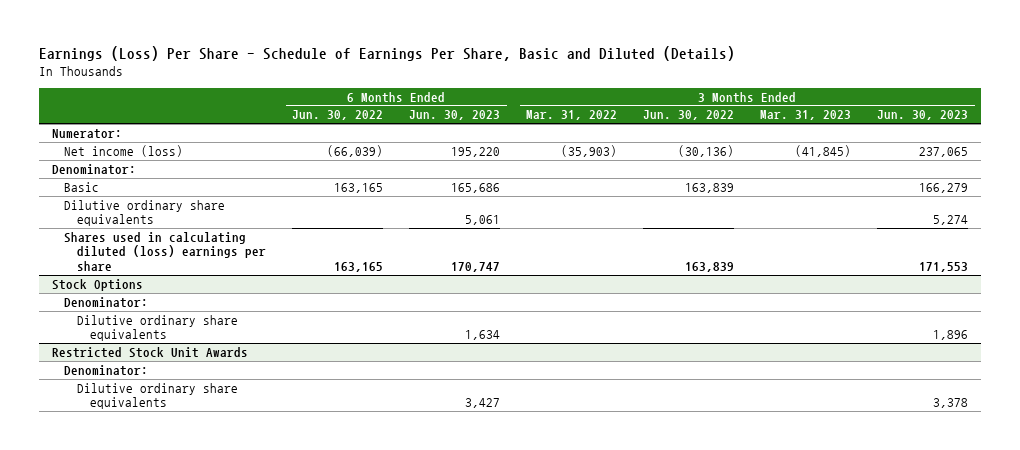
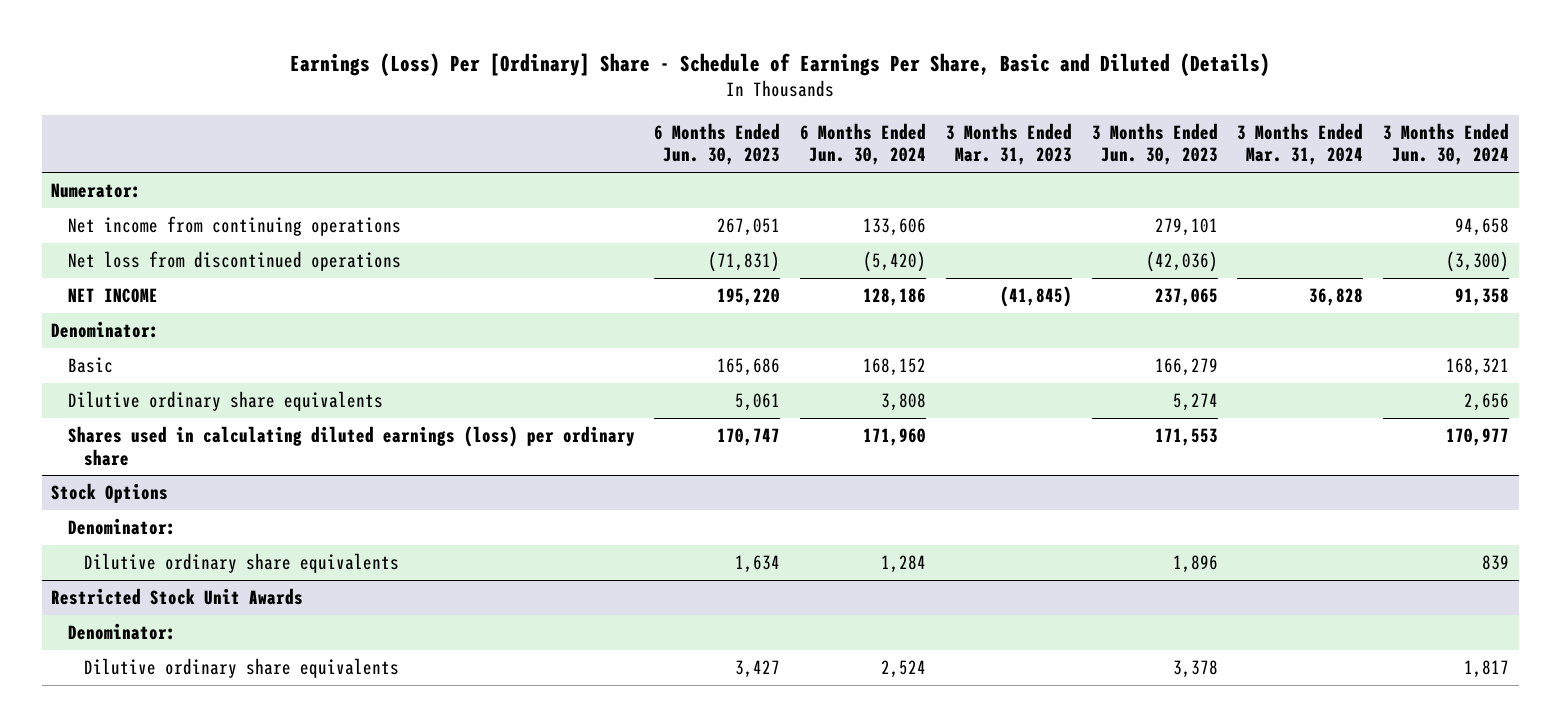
[38,46,735,62] Earnings (Loss) Per Share - Schedule of Earnings Per Share, Basic and Diluted (Details) -> [290,52,1271,76] Earnings (Loss) Per [Ordinary] Share - Schedule of Earnings Per Share, Basic and Diluted (Details)
[292,110,384,121] Jun. 30, 2022 -> none
[526,110,618,121] Mar. 31, 2022 -> none
[643,110,735,121] Jun. 30, 2022 -> none
none -> [800,122,927,166] 6 Months Ended Jun. 30, 2024
none -> [1237,122,1364,166] 3 Months Ended Mar. 31, 2024
none -> [1383,122,1510,166] 3 Months Ended Jun. 30, 2024
none -> [67,215,401,236] Net income from continuing operations
none -> [67,250,401,271] Net loss from discontinued operations
[64,144,184,157] Net income (loss) -> [67,287,158,303] NET INCOME
[64,231,267,271] Shares used in calculating diluted (loss) earnings per share -> [67,425,635,466] Shares used in calculating diluted earnings (loss) per ordinary share

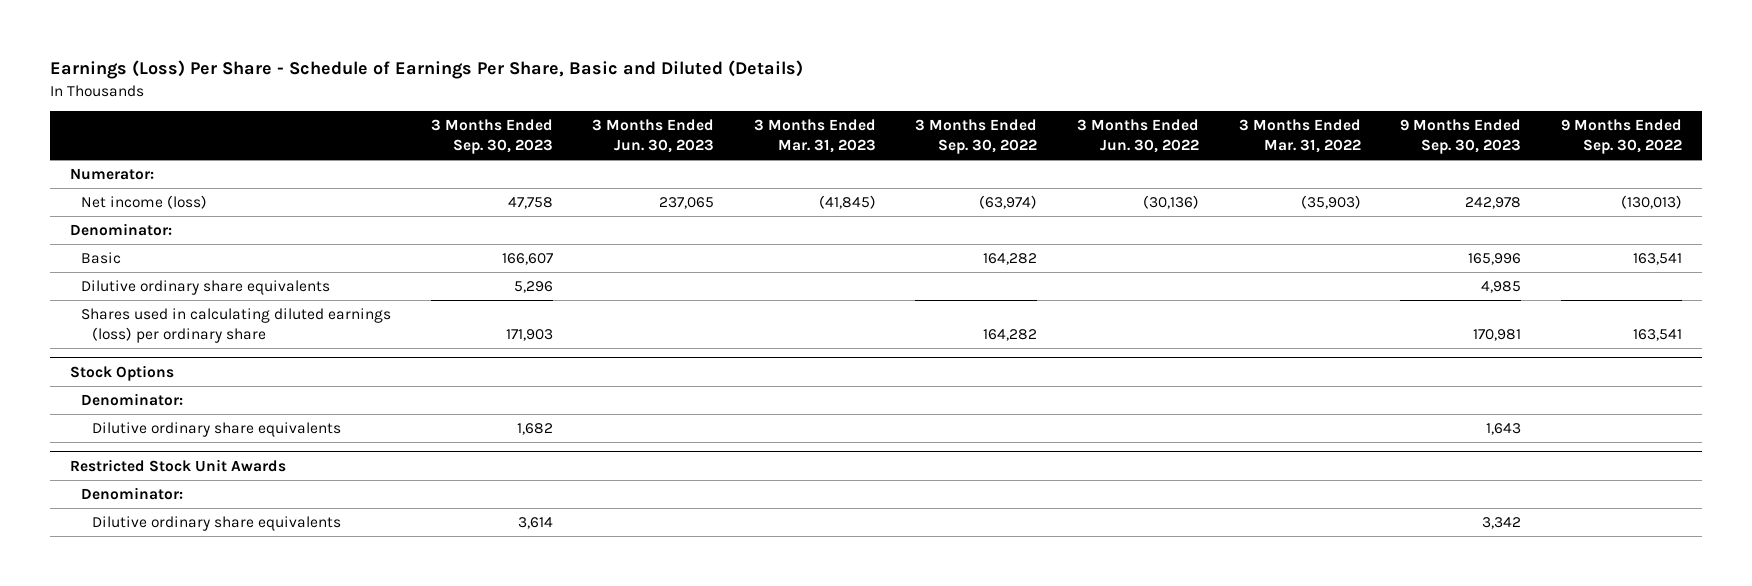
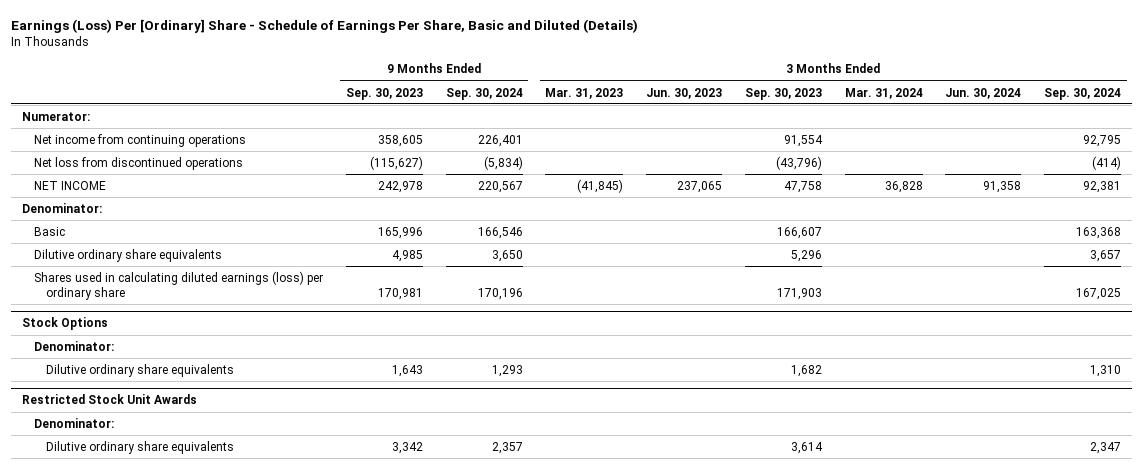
[49,60,803,80] Earnings (Loss) Per Share - Schedule of Earnings Per Share, Basic and Diluted (Details) -> [11,18,639,33] Earnings (Loss) Per [Ordinary] Share - Schedule of Earnings Per Share, Basic and Diluted (Details)
[915,119,1038,155] 3 Months Ended Sep. 30, 2022 -> none
[1077,119,1200,154] 3 Months Ended Jun. 30, 2022 -> none
[1238,119,1361,154] 3 Months Ended Mar. 31, 2022 -> none
[1560,119,1682,155] 9 Months Ended Sep. 30, 2022 -> none
none -> [445,87,523,100] Sep. 30, 2024
none -> [844,87,923,99] Mar. 31, 2024
none -> [945,87,1022,99] Jun. 30, 2024
none -> [1044,87,1122,100] Sep. 30, 2024
none -> [34,133,247,147] Net income from continuing operations
none -> [34,156,244,170] Net loss from discontinued operations
[80,195,207,210] Net income (loss) -> [34,180,107,190] NET INCOME

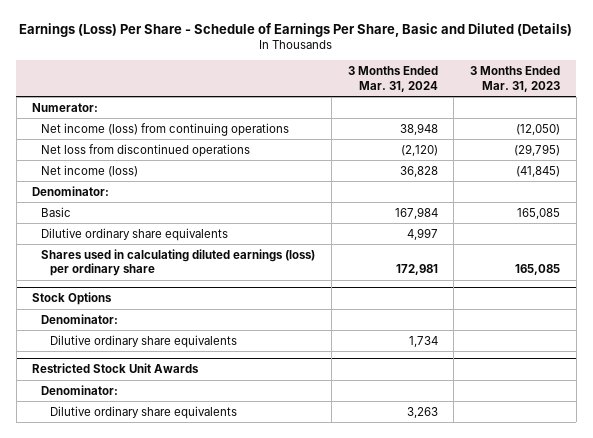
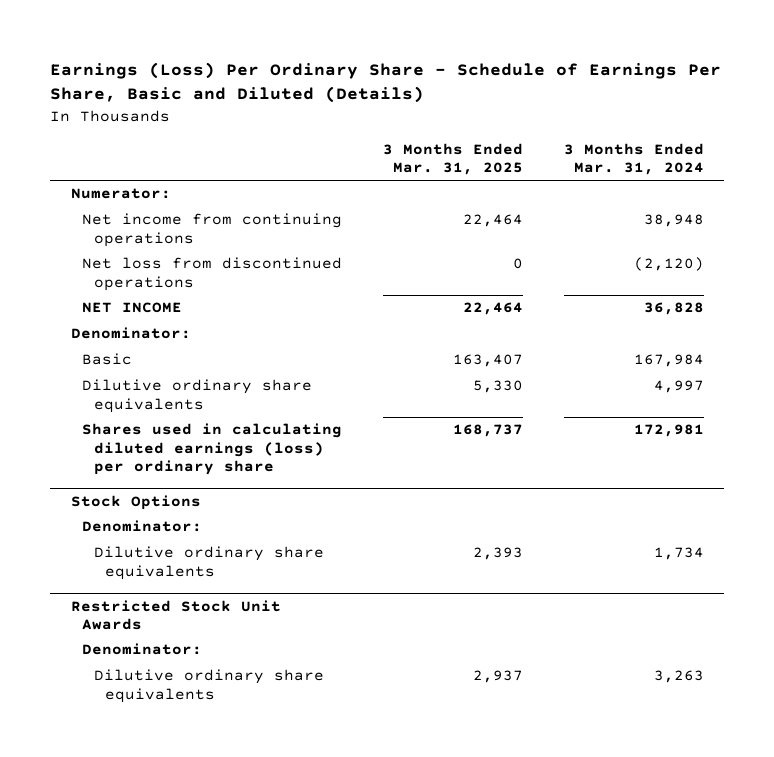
[19,22,573,37] Earnings (Loss) Per Share - Schedule of Earnings Per Share, Basic and Diluted (Details) -> [50,61,722,104] Earnings (Loss) Per Ordinary Share - Schedule of Earnings Per Share, Basic and Diluted (Details)
[470,66,561,92] 3 Months Ended Mar. 31, 2023 -> none
none -> [382,142,523,176] 3 Months Ended Mar. 31, 2025
[41,122,290,136] Net income (loss) from continuing operations -> [82,213,343,247] Net income from continuing operations
[41,164,139,177] Net income (loss) -> [82,302,183,314] NET INCOME

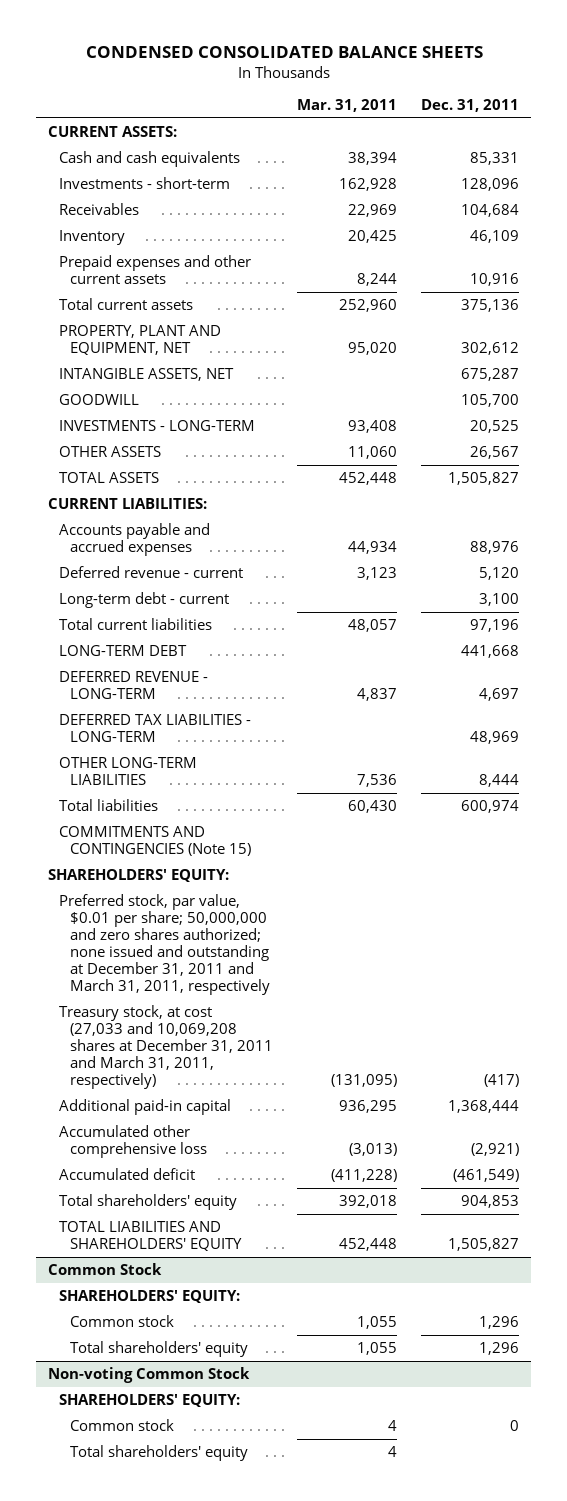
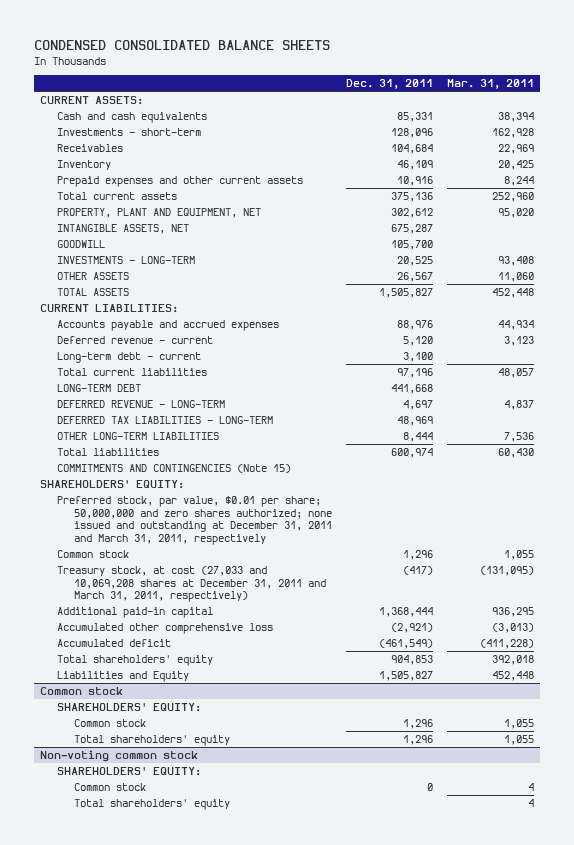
none -> [57,550,130,559] Common stock
[58,1220,242,1252] TOTAL LIABILITIES AND SHAREHOLDERS' EQUITY -> [57,671,190,683] Liabilities and Equity
[48,1262,163,1275] Common Stock -> [40,687,124,696] Common stock
[48,1366,251,1383] Non-voting Common Stock -> [40,750,199,763] Non-voting common stock

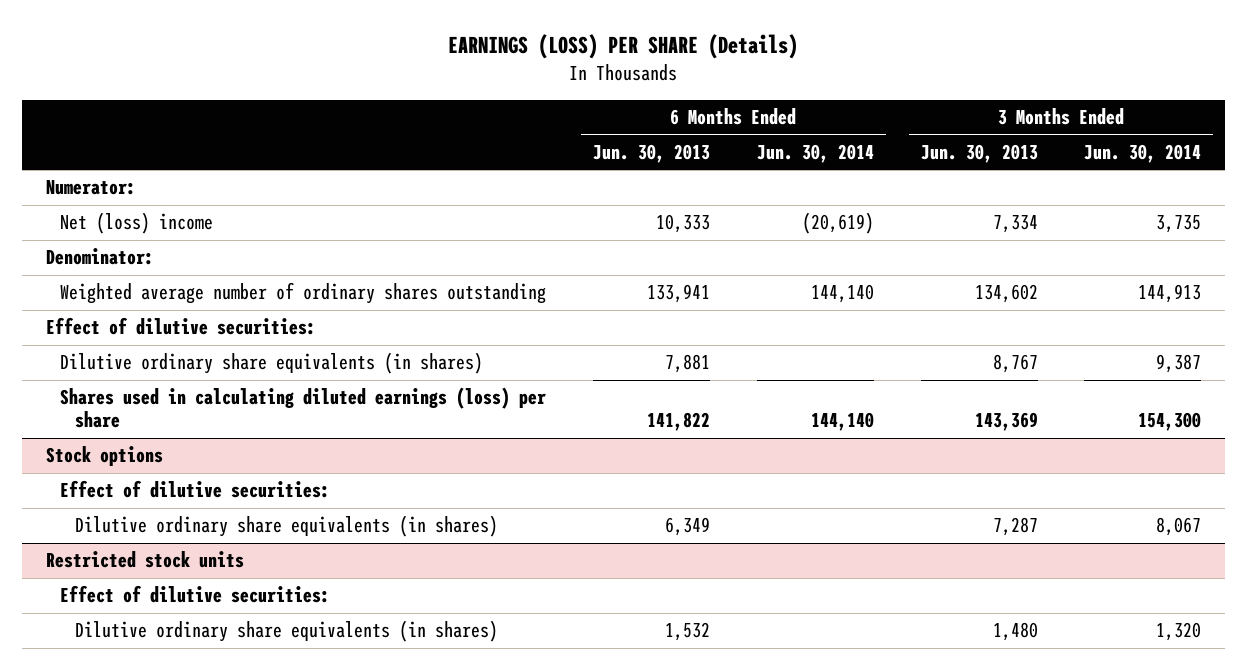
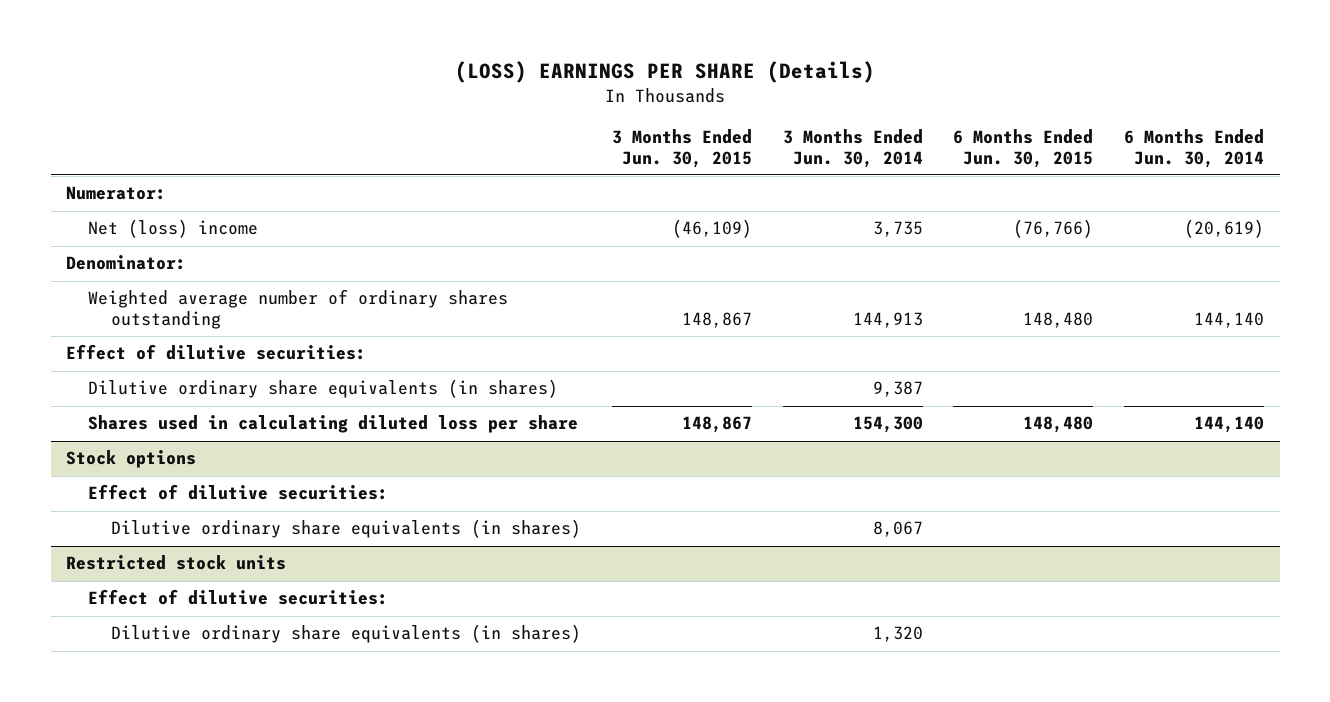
[448,34,799,60] EARNINGS (LOSS) PER SHARE (Details) -> [455,61,876,84] (LOSS) EARNINGS PER SHARE (Details)
[593,143,711,163] Jun. 30, 2013 -> none
[920,143,1038,163] Jun. 30, 2013 -> none
none -> [611,129,752,168] 3 Months Ended Jun. 30, 2015
none -> [953,129,1094,168] 6 Months Ended Jun. 30, 2015
[60,387,547,429] Shares used in calculating diluted earnings (loss) per share -> [88,415,579,434] Shares used in calculating diluted loss per share

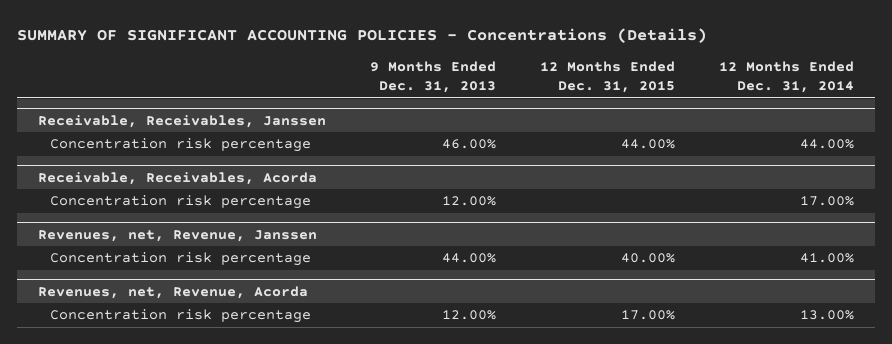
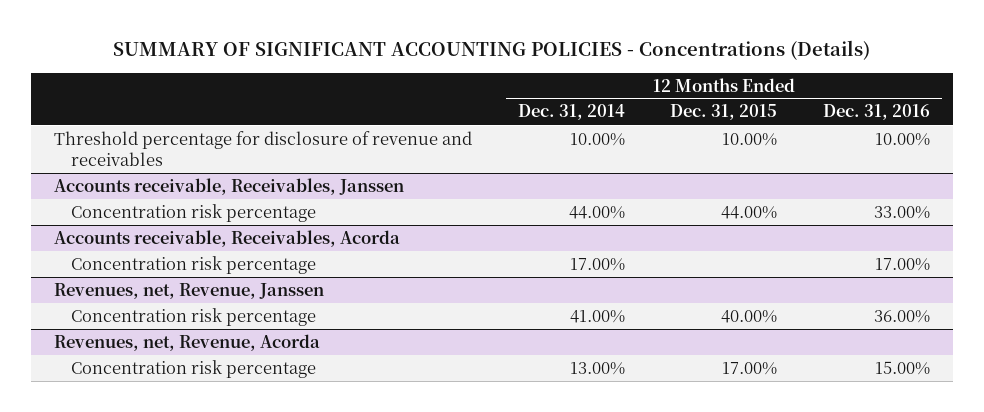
[370,60,497,94] 9 Months Ended Dec. 31, 2013 -> none
none -> [823,104,931,121] Dec. 31, 2016
none -> [54,130,473,166] Threshold percentage for disclosure of revenue and receivables
[38,114,327,128] Receivable, Receivables, Janssen -> [54,177,405,195] Accounts receivable, Receivables, Janssen
[38,171,318,185] Receivable, Receivables, Acorda -> [54,229,401,247] Accounts receivable, Receivables, Acorda

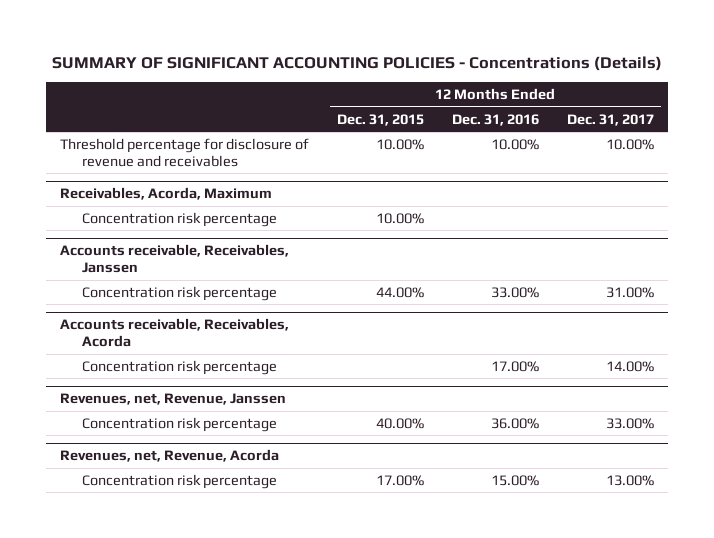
[517,104,625,121] Dec. 31, 2014 -> none
none -> [566,113,654,126] Dec. 31, 2017
none -> [59,187,272,201] Receivables, Acorda, Maximum
none -> [81,211,277,227] Concentration risk percentage

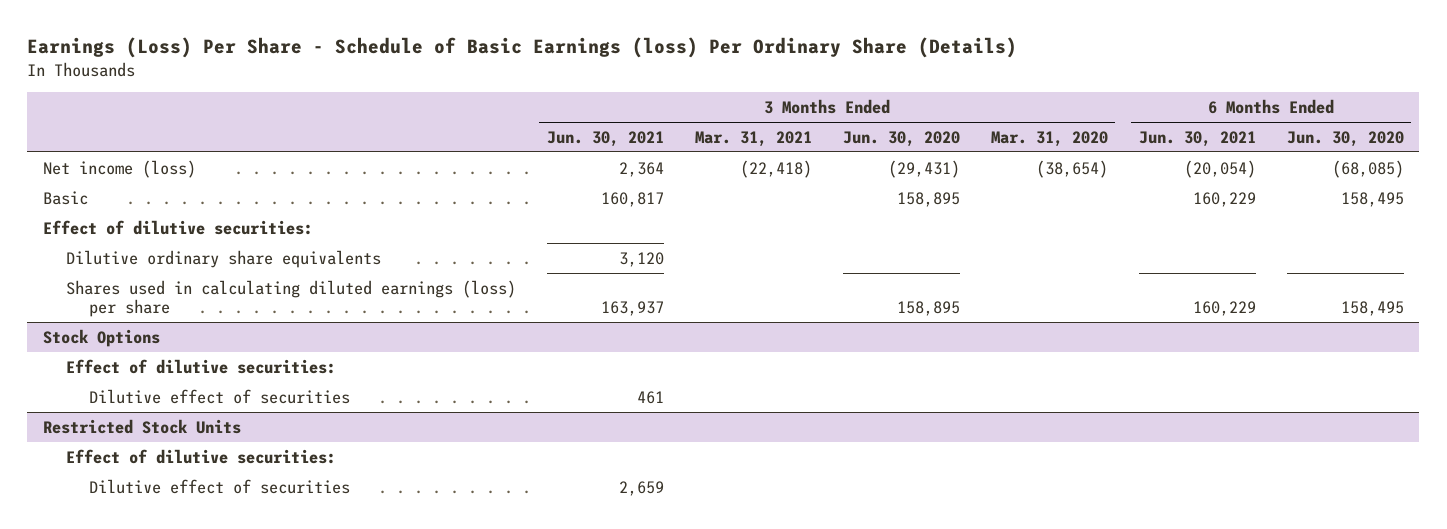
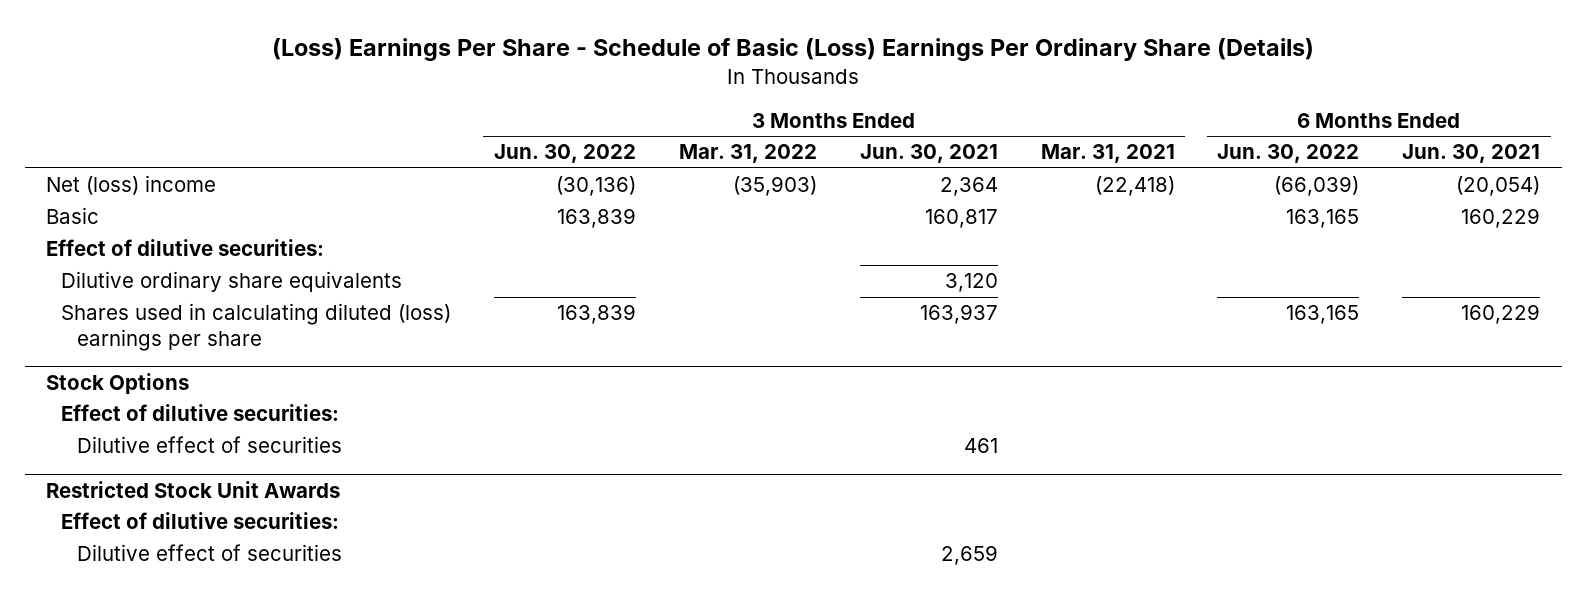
[27,37,1018,59] Earnings (Loss) Per Share - Schedule of Basic Earnings (loss) Per Ordinary Share (Details) -> [272,38,1315,62] (Loss) Earnings Per Share - Schedule of Basic (Loss) Earnings Per Ordinary Share (Details)
[842,130,960,147] Jun. 30, 2020 -> none
[990,130,1108,147] Mar. 31, 2020 -> none
[1286,130,1404,147] Jun. 30, 2020 -> none
none -> [494,144,637,164] Jun. 30, 2022
none -> [678,144,817,164] Mar. 31, 2022
none -> [1217,144,1360,164] Jun. 30, 2022
[42,159,196,178] Net income (loss) -> [45,175,216,196] Net (loss) income
[65,279,516,318] Shares used in calculating diluted earnings (loss) per share -> [61,303,452,351] Shares used in calculating diluted (loss) earnings per share
[42,418,241,434] Restricted Stock Units -> [45,481,340,499] Restricted Stock Unit Awards

